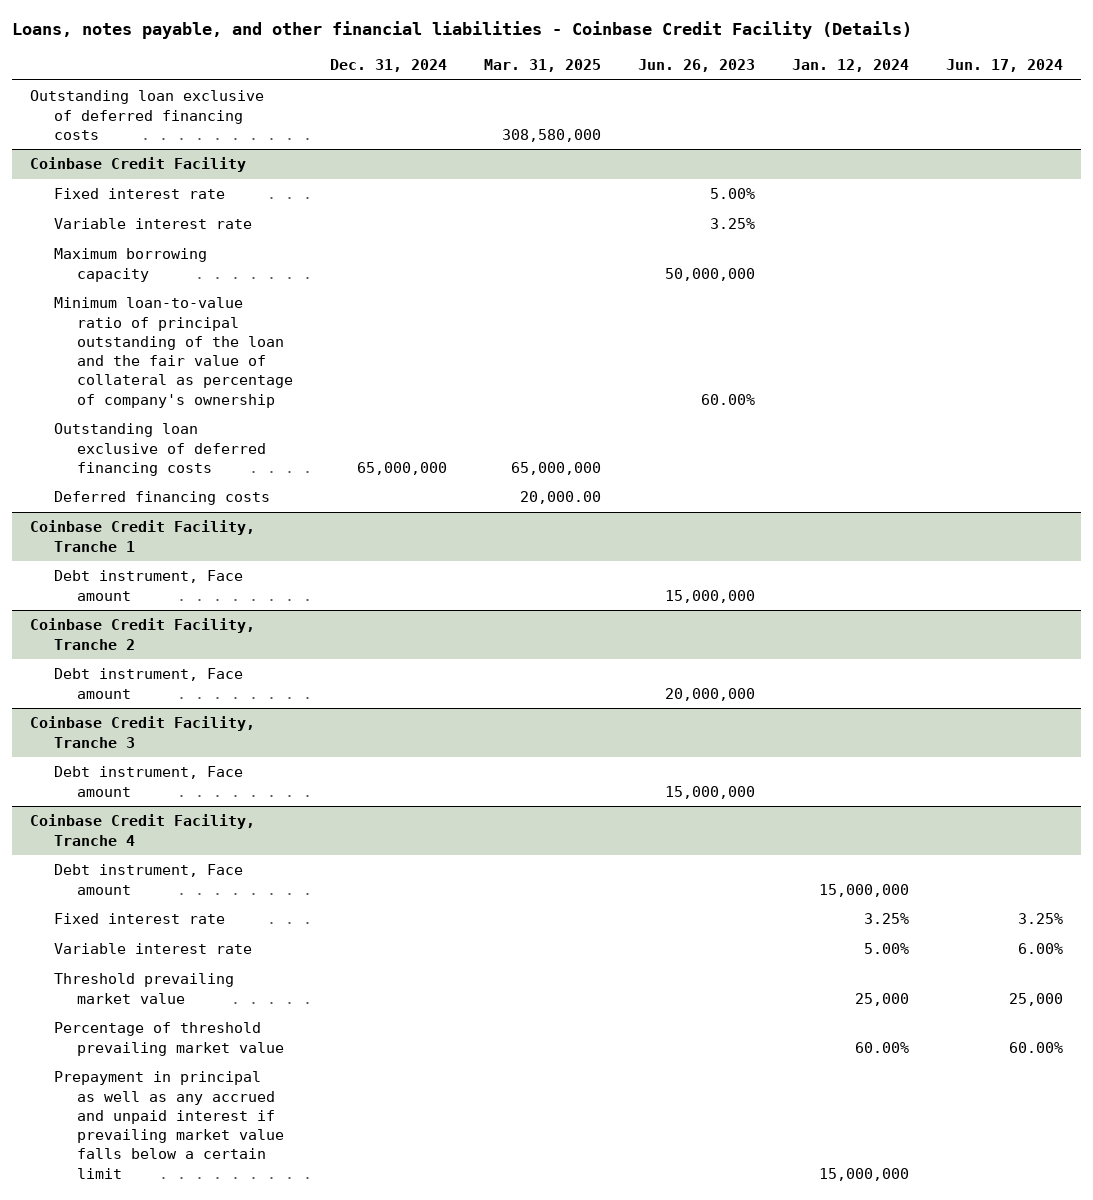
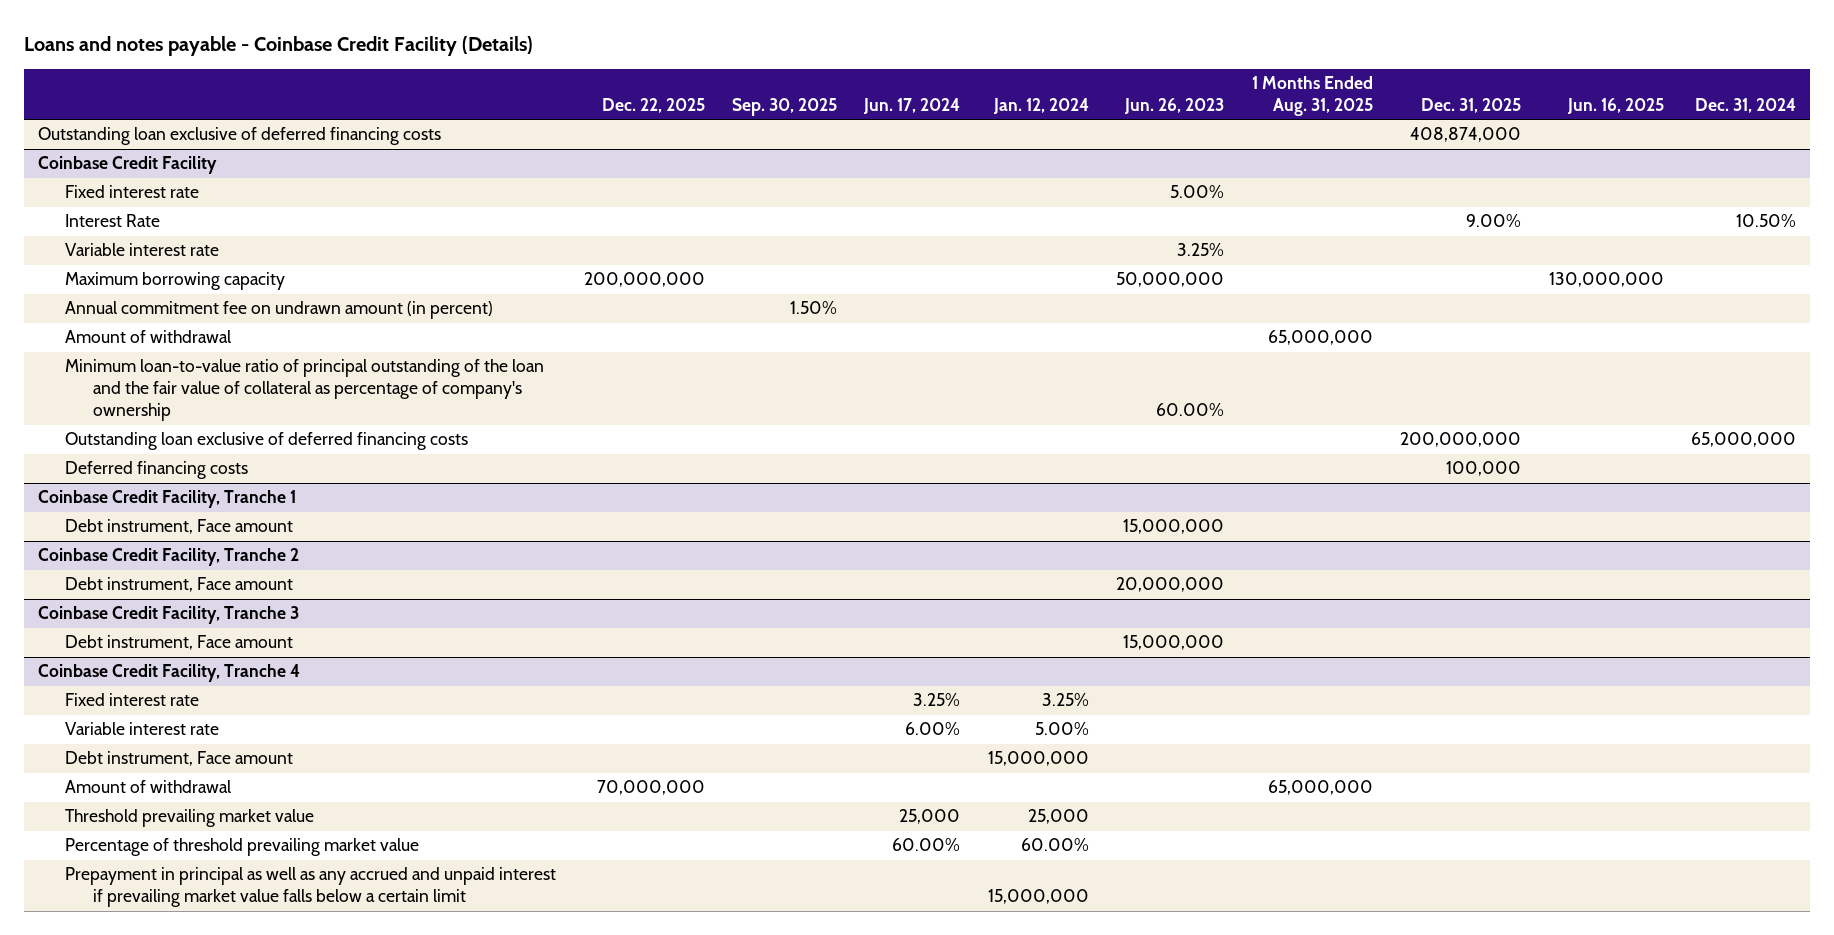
[11,21,912,40] Loans, notes payable, and other financial liabilities - Coinbase Credit Facility (Details) -> [23,36,533,57] Loans and notes payable - Coinbase Credit Facility (Details)
[484,59,602,73] Mar. 31, 2025 -> none
none -> [601,98,705,114] Dec. 22, 2025
none -> [732,98,838,117] Sep. 30, 2025
none -> [1251,76,1373,117] 1 Months Ended Aug. 31, 2025
none -> [1421,98,1522,114] Dec. 31, 2025
none -> [1566,98,1664,115] Jun. 16, 2025
none -> [65,214,161,228] Interest Rate
none -> [65,301,494,320] Annual commitment fee on undrawn amount (in percent)
none -> [65,330,232,344] Amount of withdrawal
[53,864,243,895] Debt instrument, Face amount -> [65,751,294,767] Debt instrument, Face amount
none -> [65,780,232,794] Amount of withdrawal

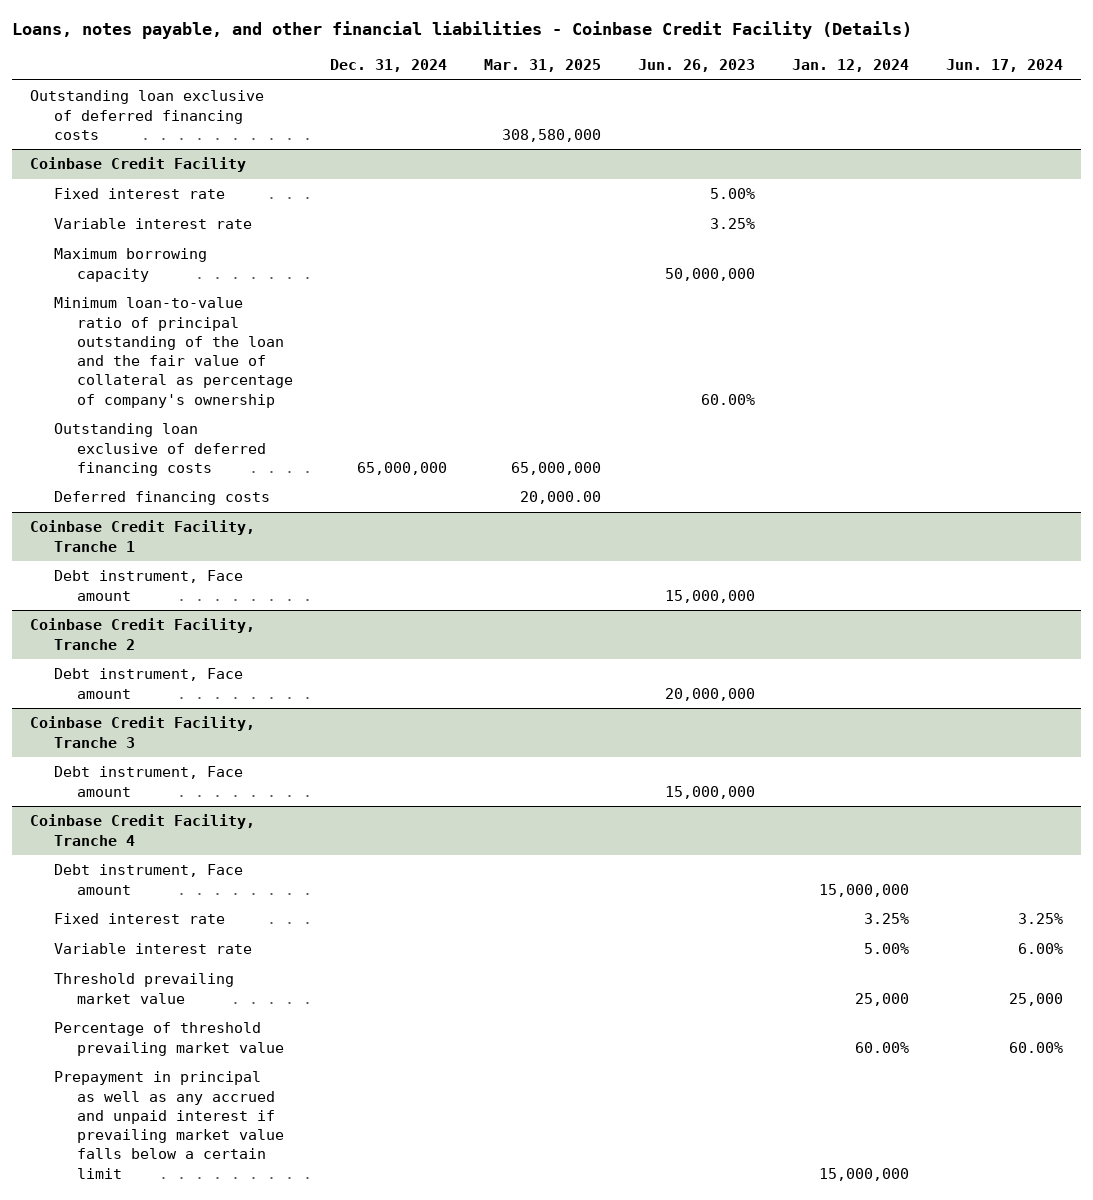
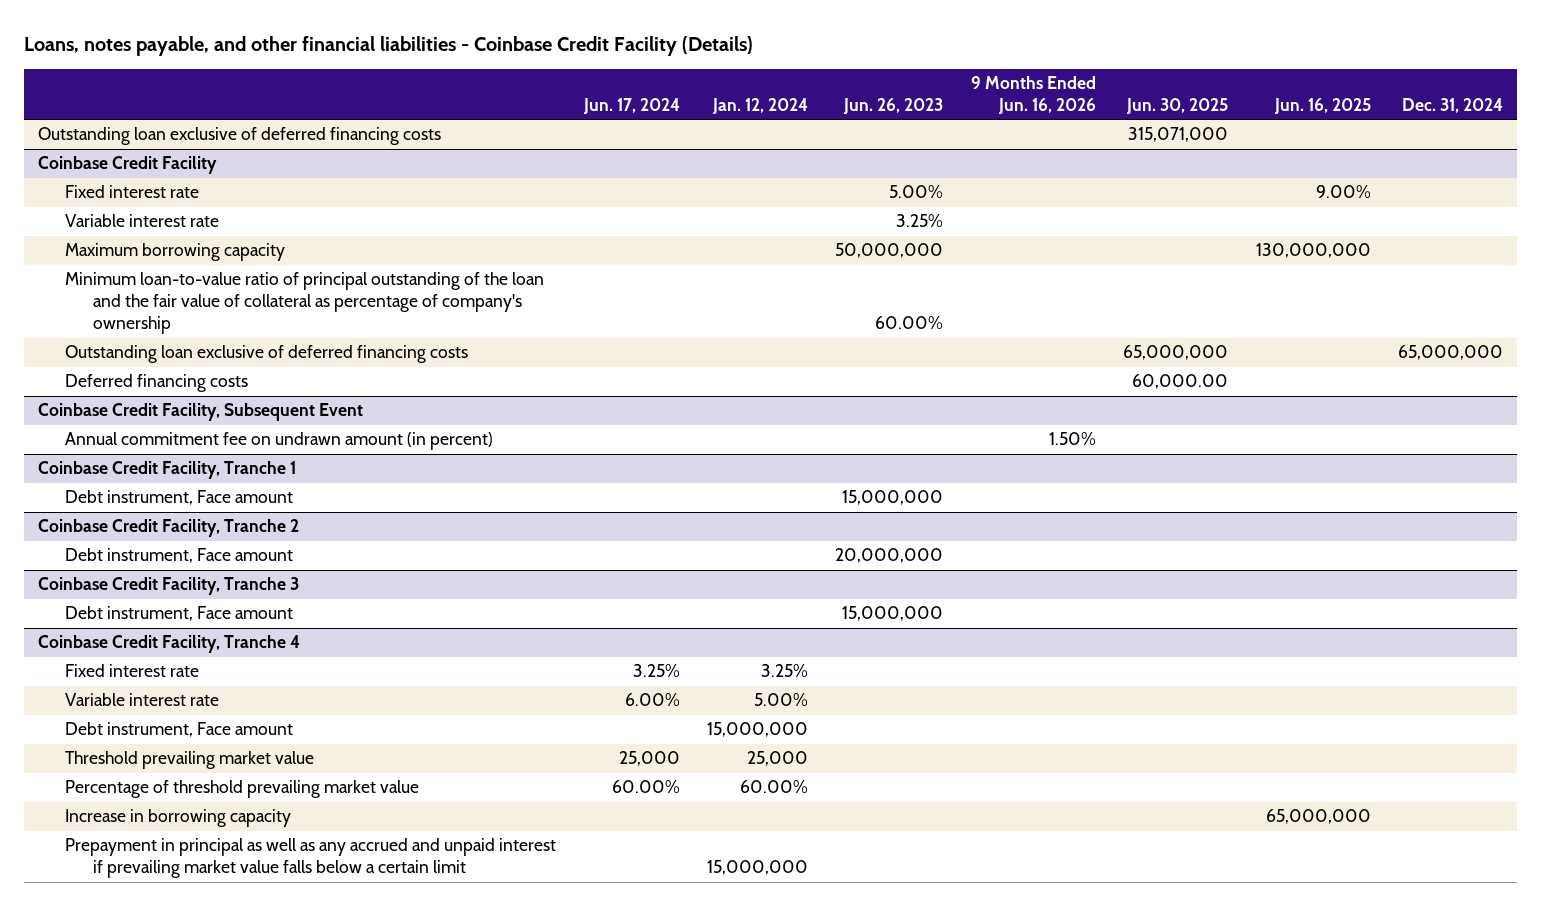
[484,59,602,73] Mar. 31, 2025 -> none
none -> [970,76,1096,115] 9 Months Ended Jun. 16, 2026
none -> [1126,98,1229,115] Jun. 30, 2025
none -> [1273,98,1371,115] Jun. 16, 2025
none -> [37,403,363,422] Coinbase Credit Facility, Subsequent Event
none -> [65,432,494,451] Annual commitment fee on undrawn amount (in percent)
[53,864,243,895] Debt instrument, Face amount -> [65,722,294,738] Debt instrument, Face amount
none -> [65,809,292,828] Increase in borrowing capacity

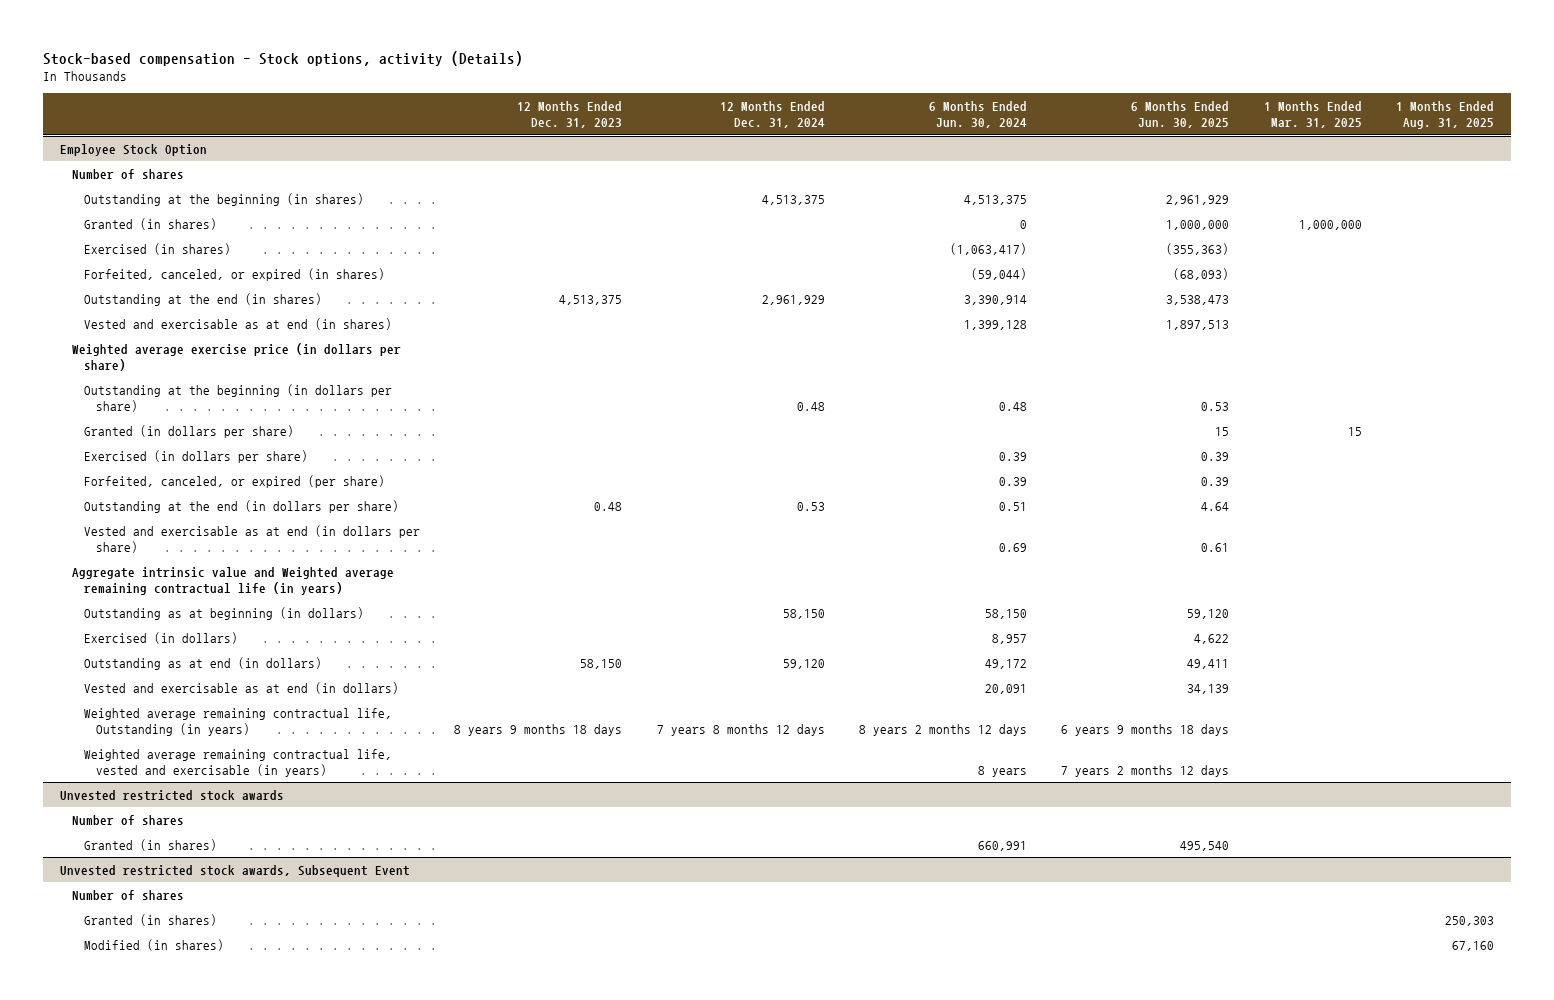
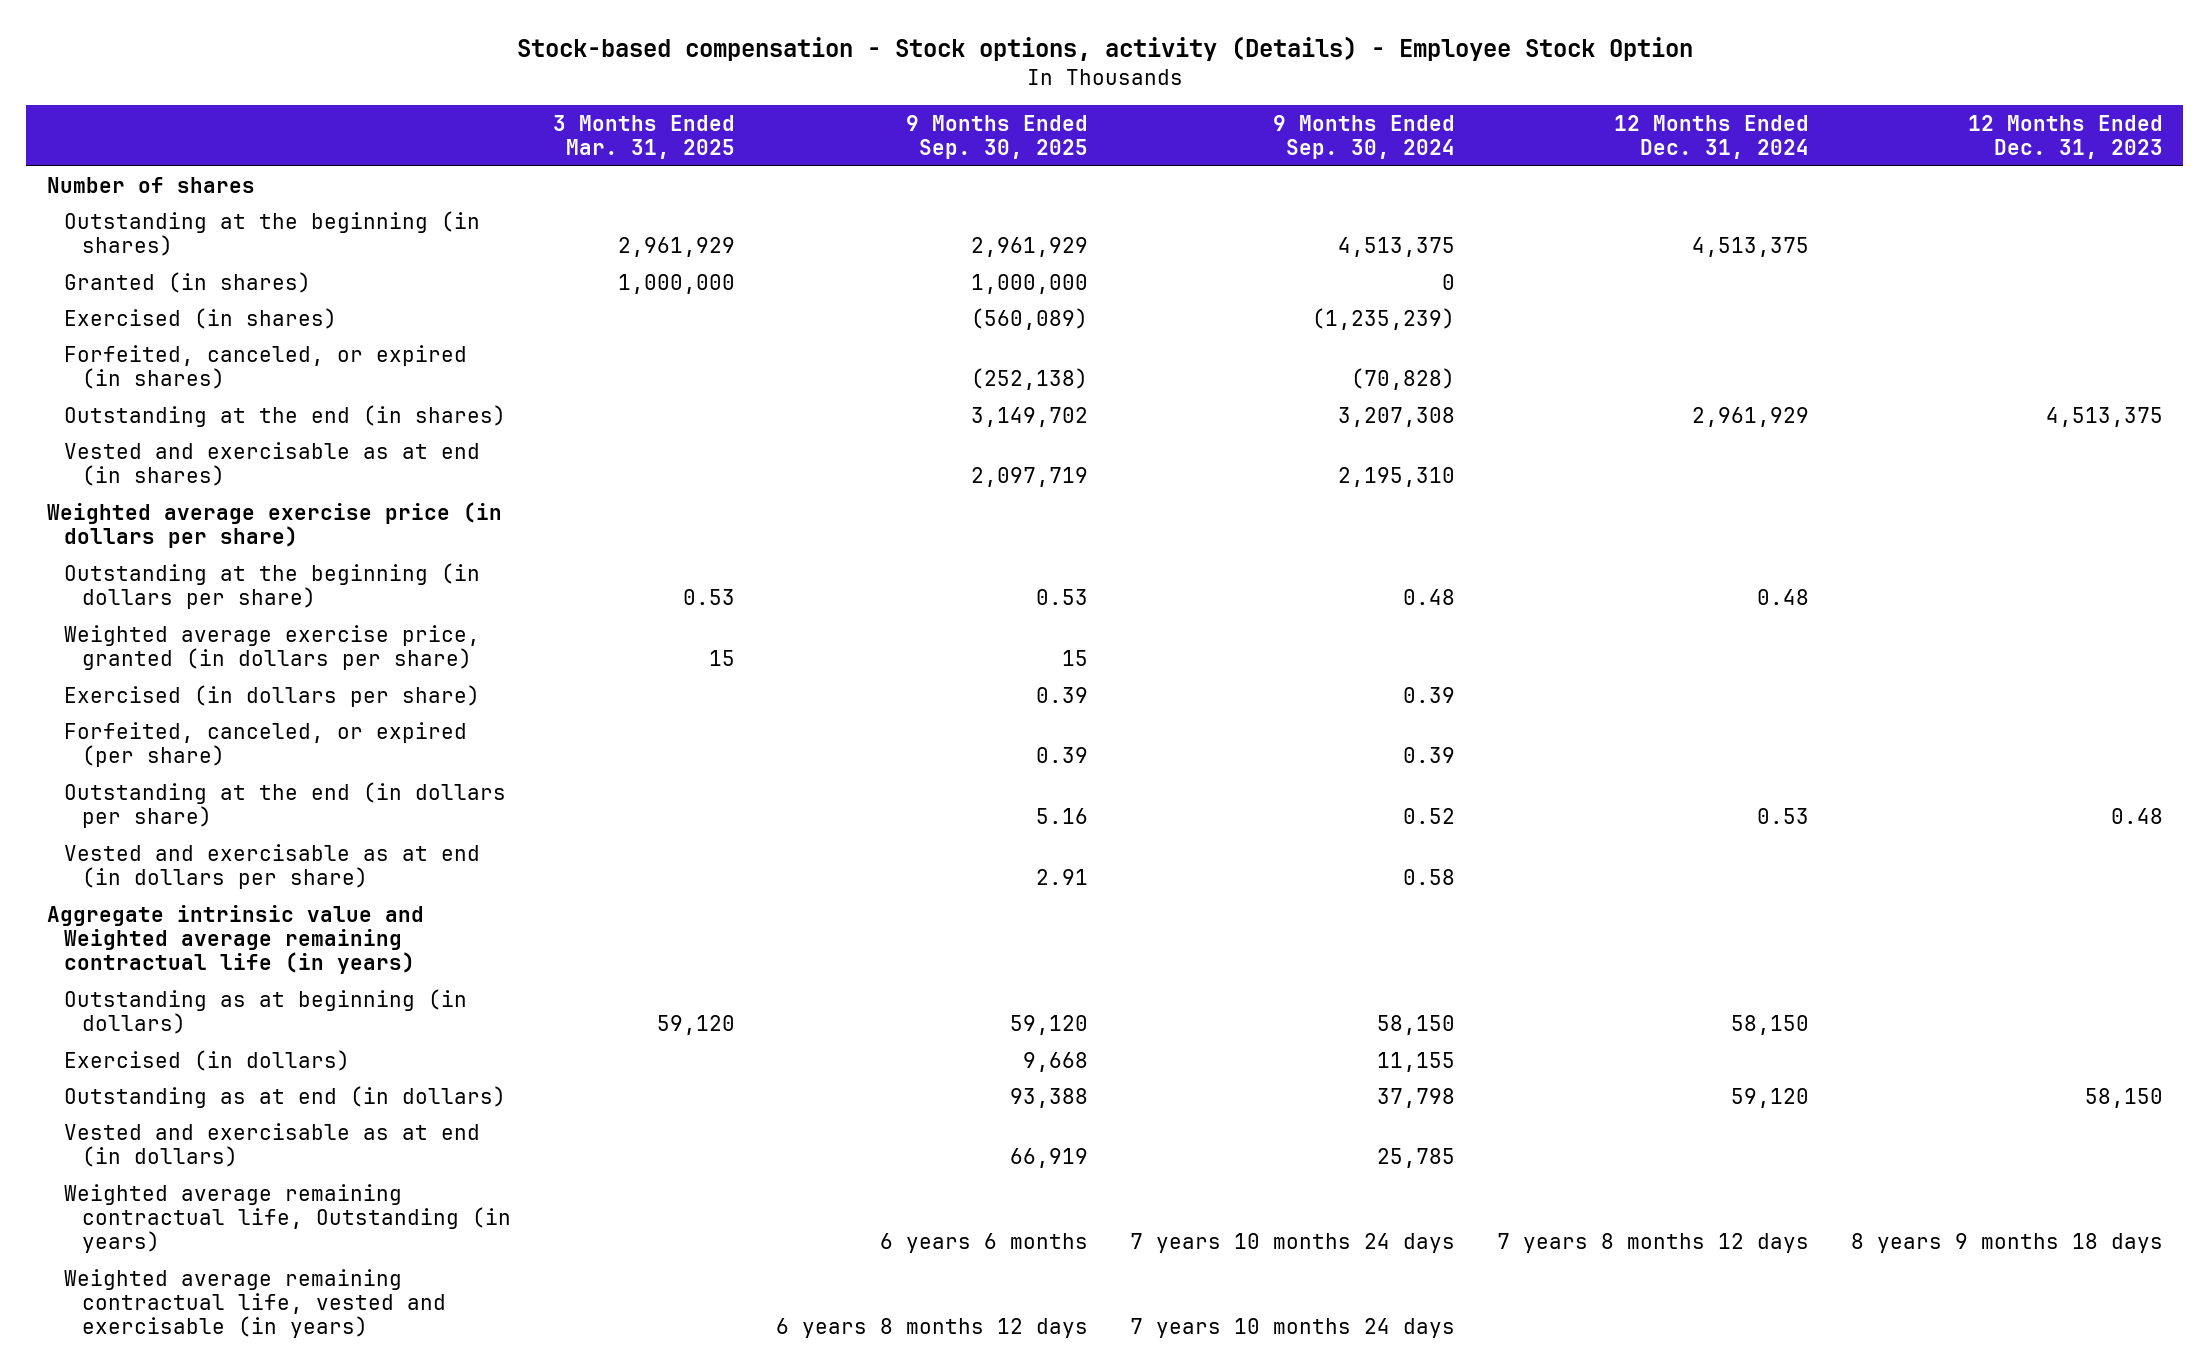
[42,51,523,67] Stock-based compensation - Stock options, activity (Details) -> [516,36,1693,62] Stock-based compensation - Stock options, activity (Details) - Employee Stock Option
[929,101,1028,129] 6 Months Ended Jun. 30, 2024 -> none
[1131,101,1230,129] 6 Months Ended Jun. 30, 2025 -> none
[1263,101,1362,129] 1 Months Ended Mar. 31, 2025 -> none
[1396,101,1495,130] 1 Months Ended Aug. 31, 2025 -> none
none -> [552,114,735,159] 3 Months Ended Mar. 31, 2025
none -> [906,114,1089,159] 9 Months Ended Sep. 30, 2025
none -> [1273,114,1456,159] 9 Months Ended Sep. 30, 2024
[60,143,208,156] Employee Stock Option -> none
[83,424,294,438] Granted (in dollars per share) -> [64,624,481,670] Weighted average exercise price, granted (in dollars per share)
[60,789,285,801] Unvested restricted stock awards -> none
[71,814,184,825] Number of shares -> none
[83,838,217,851] Granted (in shares) -> none
[60,864,411,877] Unvested restricted stock awards, Subsequent Event -> none
[71,889,184,900] Number of shares -> none
[83,913,217,926] Granted (in shares) -> none
[83,938,224,951] Modified (in shares) -> none

